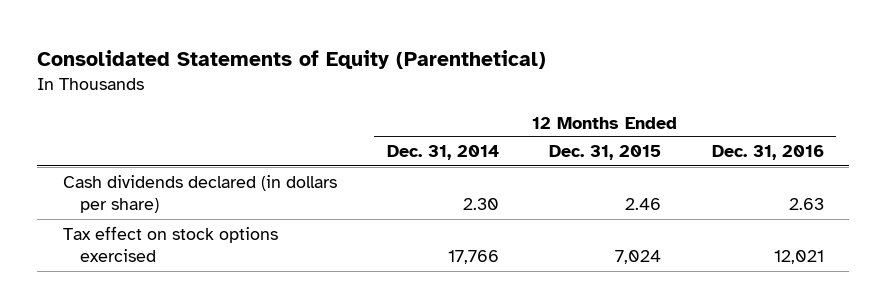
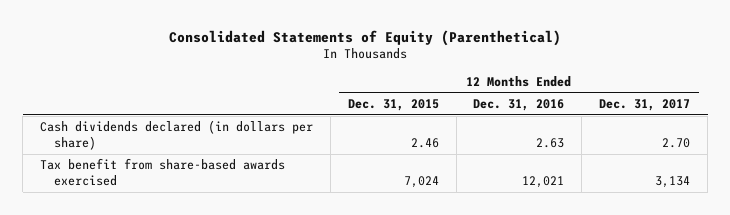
[386,145,499,161] Dec. 31, 2014 -> none
none -> [599,98,691,111] Dec. 31, 2017
[62,225,278,263] Tax effect on stock options exercised -> [39,158,285,187] Tax benefit from share-based awards exercised

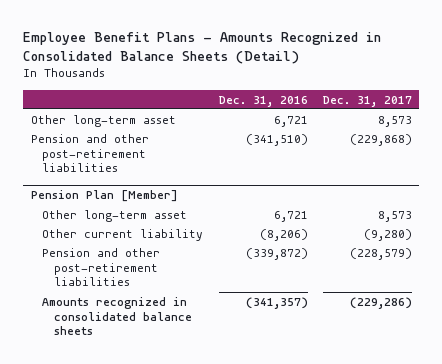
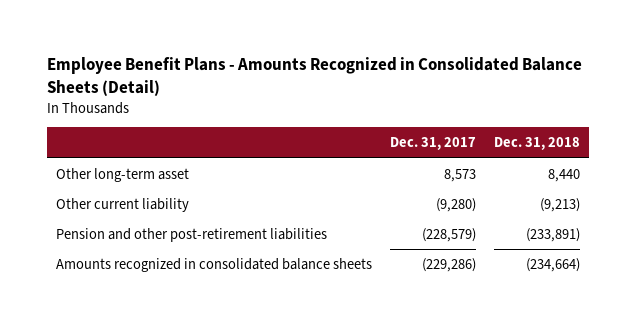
[218,95,308,107] Dec. 31, 2016 -> none
none -> [493,137,580,151] Dec. 31, 2018
[30,133,149,173] Pension and other post-retirement liabilities -> none
[30,190,178,203] Pension Plan [Member] -> none
[42,209,188,222] Other long-term asset -> none

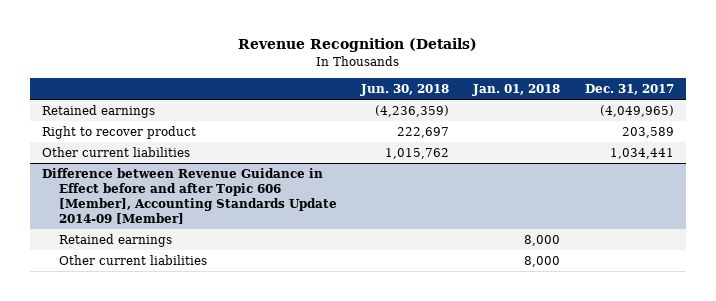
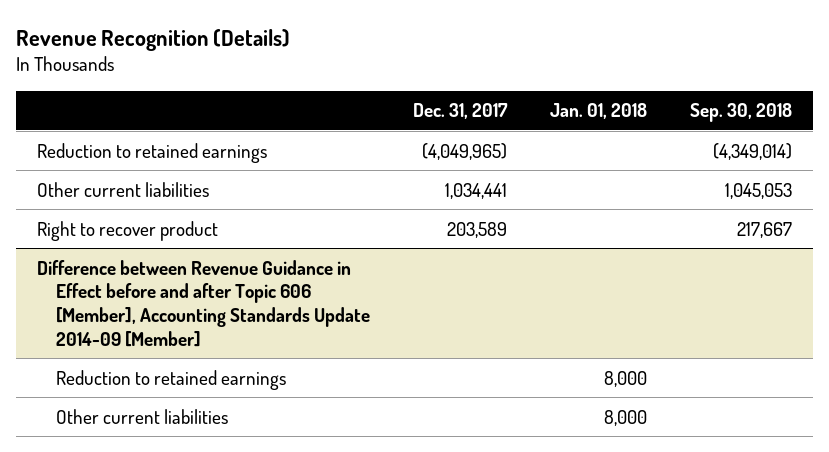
[360,83,450,96] Jun. 30, 2018 -> none
none -> [689,103,792,123] Sep. 30, 2018
[42,104,156,118] Retained earnings -> [37,142,268,163] Reduction to retained earnings
[42,125,197,139] Right to recover product -> [37,220,219,241] Right to recover product
[58,233,172,247] Retained earnings -> [56,369,287,390] Reduction to retained earnings

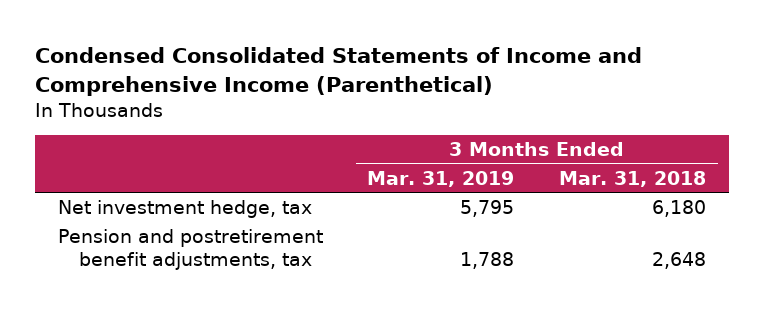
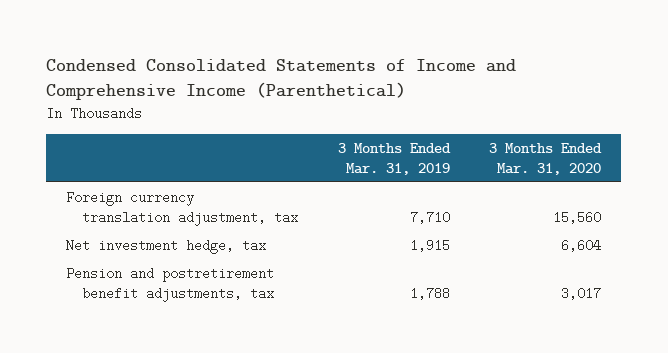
[559,170,707,187] Mar. 31, 2018 -> none
none -> [489,142,603,175] 3 Months Ended Mar. 31, 2020
none -> [66,190,298,227] Foreign currency translation adjustment, tax
[460,200,515,218] 5,795 -> [409,238,450,252] 1,915

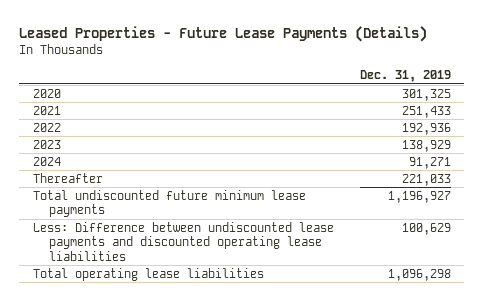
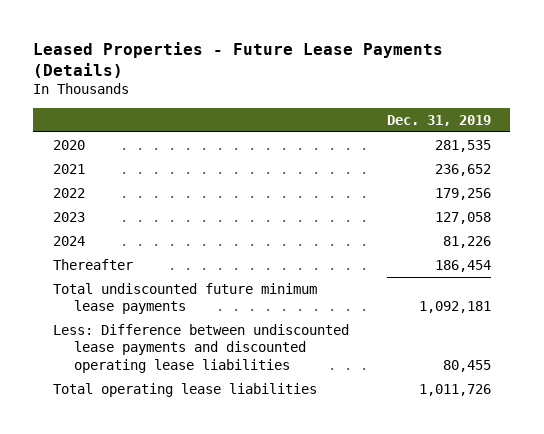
[401,88,451,101] 301,325 -> [435,139,492,152] 281,535
[401,105,451,118] 251,433 -> [435,163,492,176] 236,652
[401,122,451,135] 192,936 -> [435,187,492,200] 179,256
[401,139,451,152] 138,929 -> [435,211,492,224] 127,058
[408,156,451,169] 91,271 -> [443,235,492,248] 81,226
[401,173,451,186] 221,033 -> [435,259,492,272] 186,454
[387,190,451,203] 1,196,927 -> [419,301,492,314] 1,092,181
[401,222,451,235] 100,629 -> [443,359,492,372] 80,455
[387,268,451,281] 1,096,298 -> [419,383,492,396] 1,011,726

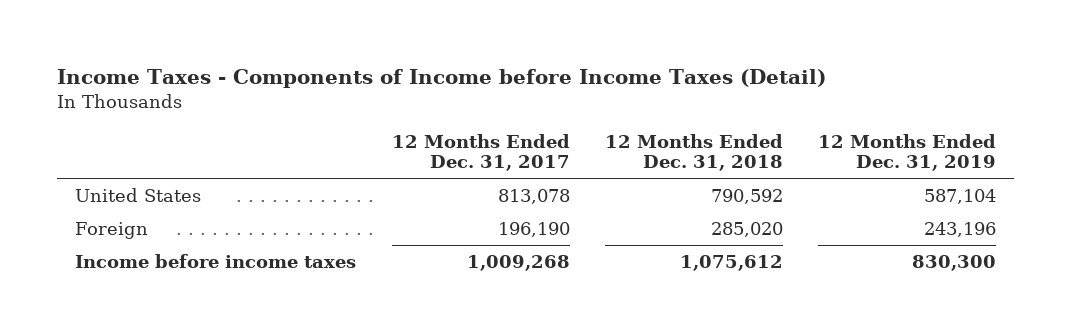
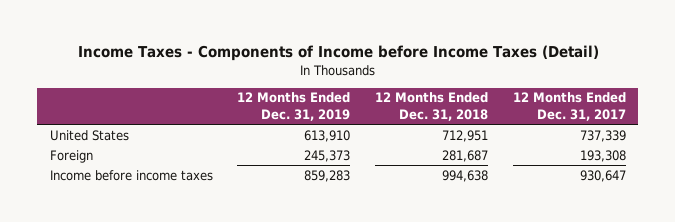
[497,188,570,204] 813,078 -> [579,129,626,142] 737,339
[710,188,783,204] 790,592 -> [442,129,489,142] 712,951
[924,188,997,204] 587,104 -> [304,129,351,142] 613,910
[497,221,570,237] 196,190 -> [579,149,626,162] 193,308
[710,221,783,237] 285,020 -> [442,149,489,162] 281,687
[924,221,997,237] 243,196 -> [304,149,351,162] 245,373
[466,254,570,271] 1,009,268 -> [579,169,626,182] 930,647
[679,254,783,271] 1,075,612 -> [442,169,489,182] 994,638
[912,254,997,271] 830,300 -> [304,169,351,182] 859,283

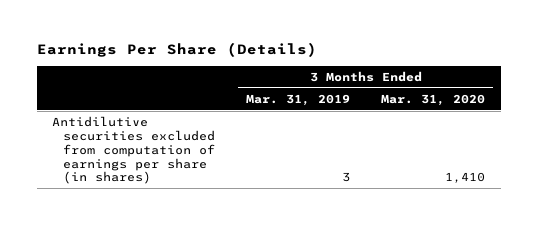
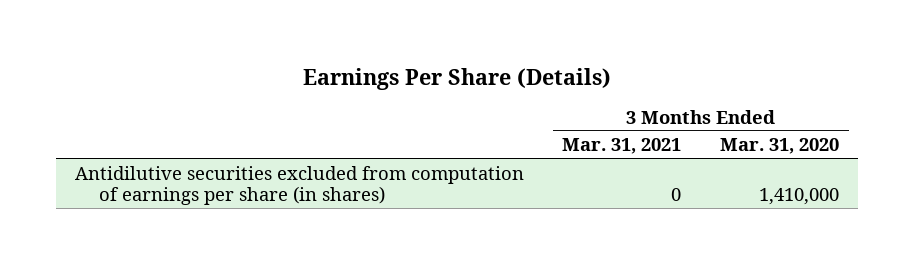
[246,93,351,106] Mar. 31, 2019 -> none
none -> [562,138,682,155] Mar. 31, 2021
[445,172,486,184] 1,410 -> [758,188,839,206] 1,410,000

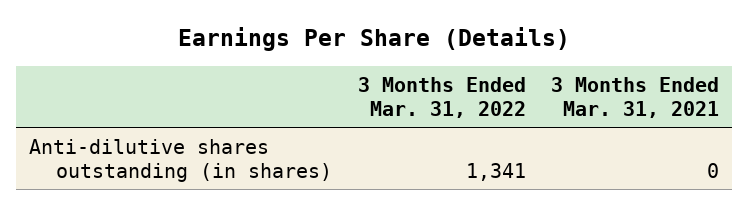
[719,138,839,155] Mar. 31, 2020 -> none
none -> [357,77,526,118] 3 Months Ended Mar. 31, 2022
[74,165,524,206] Antidilutive securities excluded from computation of earnings per share (in shares) -> [28,139,333,182] Anti-dilutive shares outstanding (in shares)

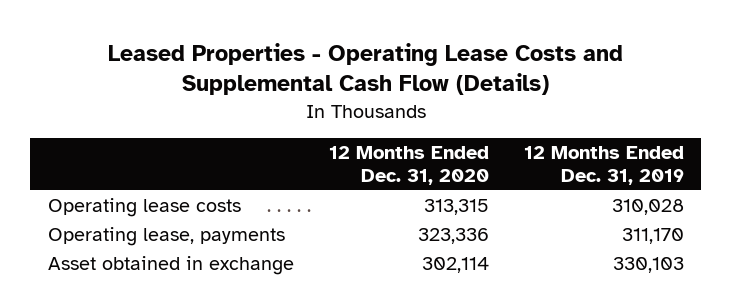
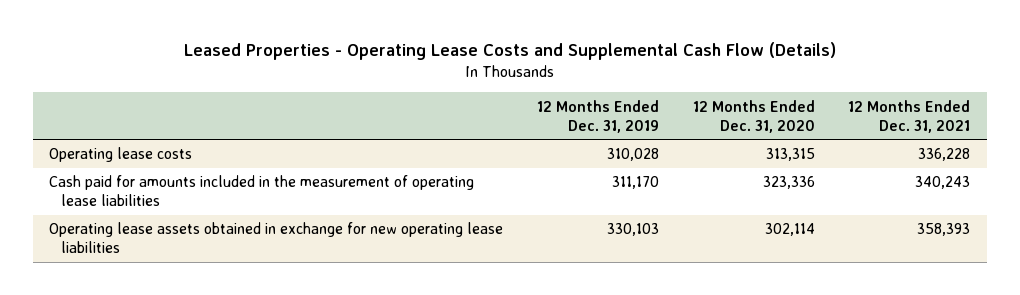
none -> [848,99,971,133] 12 Months Ended Dec. 31, 2021
[47,227,285,247] Operating lease, payments -> [49,175,475,207] Cash paid for amounts included in the measurement of operating lease liabilities
[47,256,294,276] Asset obtained in exchange -> [49,222,504,254] Operating lease assets obtained in exchange for new operating lease liabilities

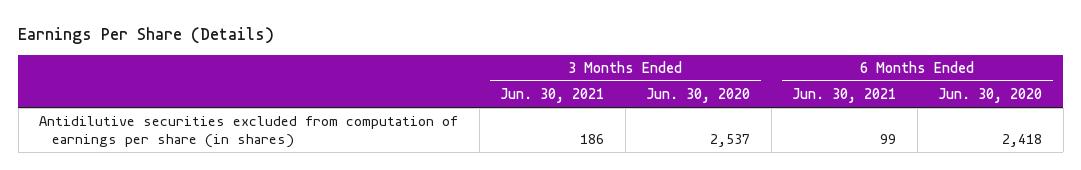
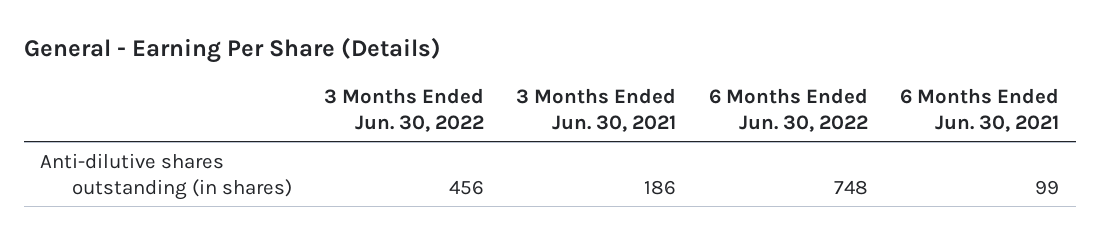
[18,27,275,45] Earnings Per Share (Details) -> [24,37,442,64] General - Earning Per Share (Details)
[646,87,751,103] Jun. 30, 2020 -> none
[938,87,1043,103] Jun. 30, 2020 -> none
none -> [323,87,484,132] 3 Months Ended Jun. 30, 2022
none -> [708,87,868,132] 6 Months Ended Jun. 30, 2022
[39,116,459,149] Antidilutive securities excluded from computation of earnings per share (in shares) -> [40,152,292,200] Anti-dilutive shares outstanding (in shares)

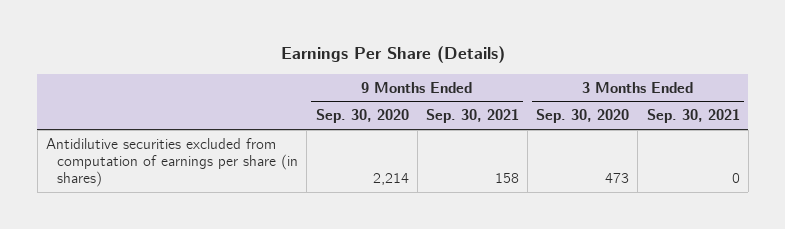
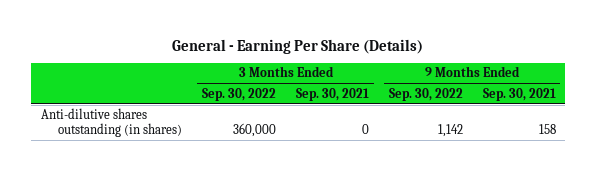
[280,46,505,64] Earnings Per Share (Details) -> [172,38,424,54] General - Earning Per Share (Details)
[315,109,409,124] Sep. 30, 2020 -> none
[536,109,630,124] Sep. 30, 2020 -> none
none -> [202,87,277,101] Sep. 30, 2022
none -> [388,87,463,101] Sep. 30, 2022
[45,137,299,188] Antidilutive securities excluded from computation of earnings per share (in shares) -> [41,108,183,137] Anti-dilutive shares outstanding (in shares)

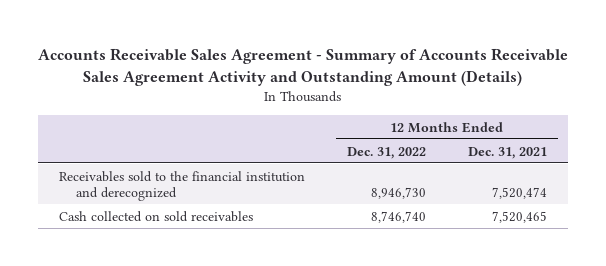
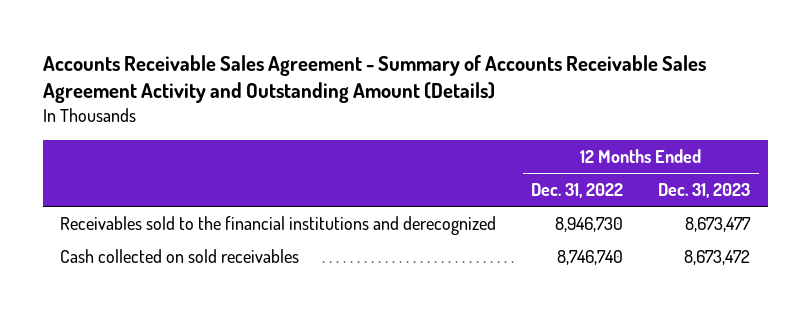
[468,146,548,159] Dec. 31, 2021 -> none
none -> [658,183,751,199] Dec. 31, 2023
[58,170,305,201] Receivables sold to the financial institution and derecognized -> [60,216,497,236] Receivables sold to the financial institutions and derecognized

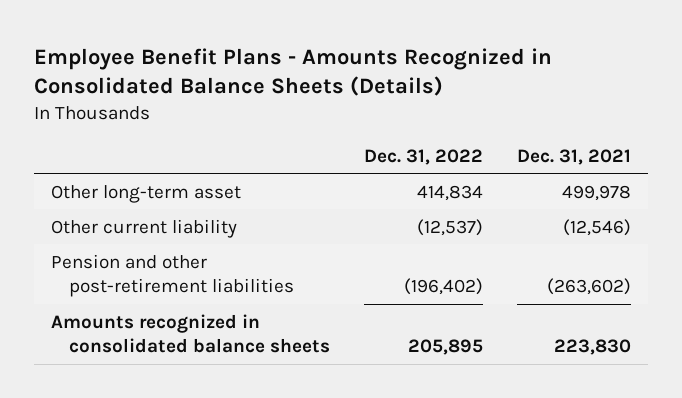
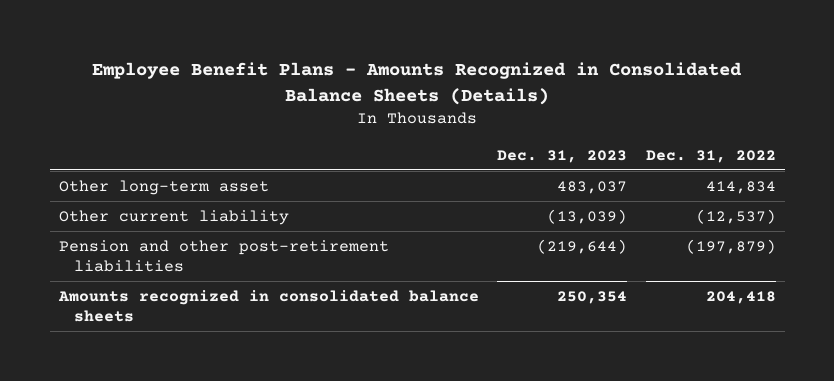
[516,148,631,165] Dec. 31, 2021 -> none
none -> [497,149,628,163] Dec. 31, 2023
[404,277,484,295] (196,402) -> [685,238,776,254] (197,879)
[408,338,484,355] 205,895 -> [705,290,776,304] 204,418

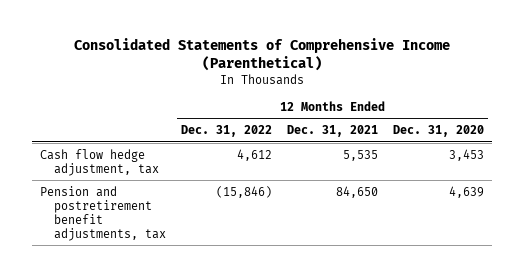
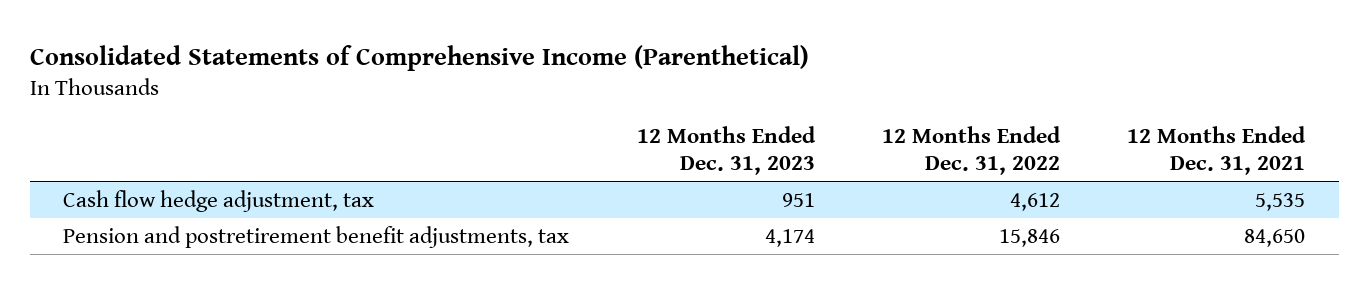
[393,125,485,138] Dec. 31, 2020 -> none
none -> [636,125,816,176] 12 Months Ended Dec. 31, 2023
[215,185,272,198] (15,846) -> [998,228,1060,247] 15,846

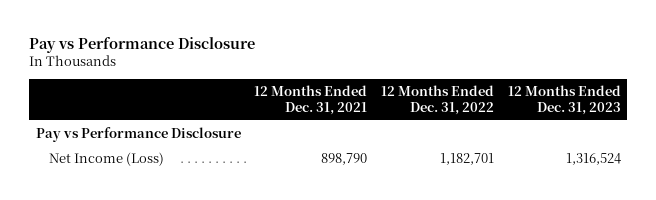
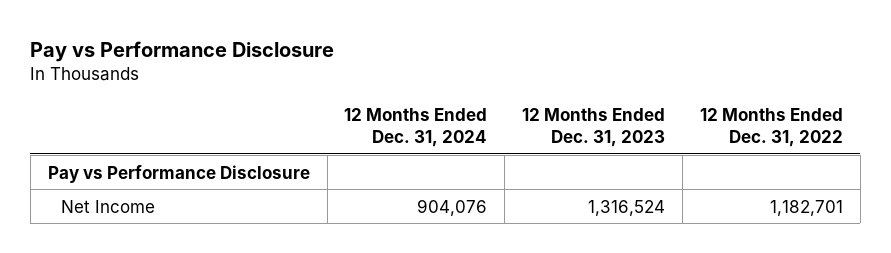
[254,84,368,116] 12 Months Ended Dec. 31, 2021 -> none
none -> [344,108,488,148] 12 Months Ended Dec. 31, 2024
[49,151,165,166] Net Income (Loss) -> [60,199,155,213] Net Income

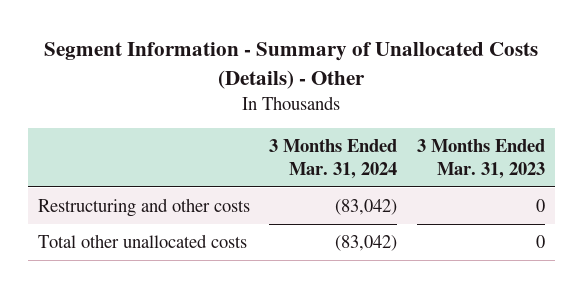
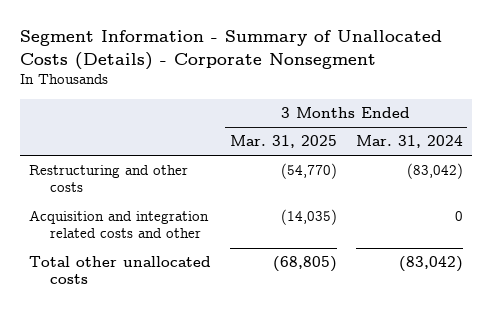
[44,42,539,89] Segment Information - Summary of Unallocated Costs (Details) - Other -> [19,30,442,70] Segment Information - Summary of Unallocated Costs (Details) - Corporate Nonsegment
[416,139,545,179] 3 Months Ended Mar. 31, 2023 -> none
none -> [229,135,337,149] Mar. 31, 2025
none -> [29,210,210,239] Acquisition and integration related costs and other

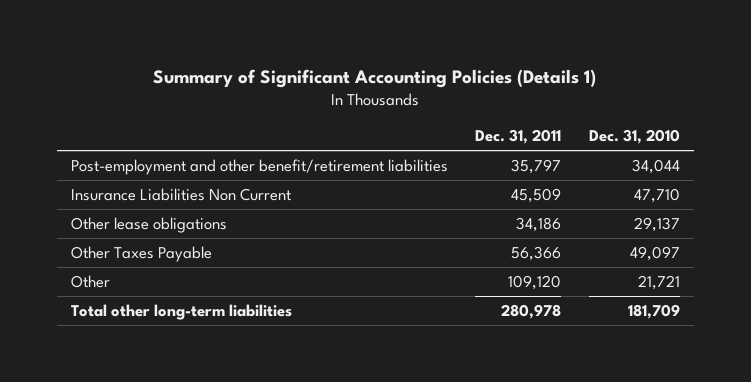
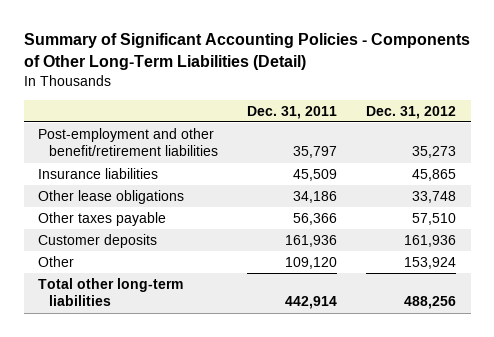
[153,68,597,88] Summary of Significant Accounting Policies (Details 1) -> [23,33,470,70] Summary of Significant Accounting Policies - Components of Other Long-Term Liabilities (Detail)
[588,129,680,145] Dec. 31, 2010 -> none
none -> [366,105,457,119] Dec. 31, 2012
[70,187,291,201] Insurance Liabilities Non Current -> [38,167,159,179] Insurance liabilities
[70,245,212,262] Other Taxes Payable -> [38,211,167,226] Other taxes payable
none -> [38,233,158,248] Customer deposits
[501,303,562,319] 280,978 -> [284,296,337,310] 442,914

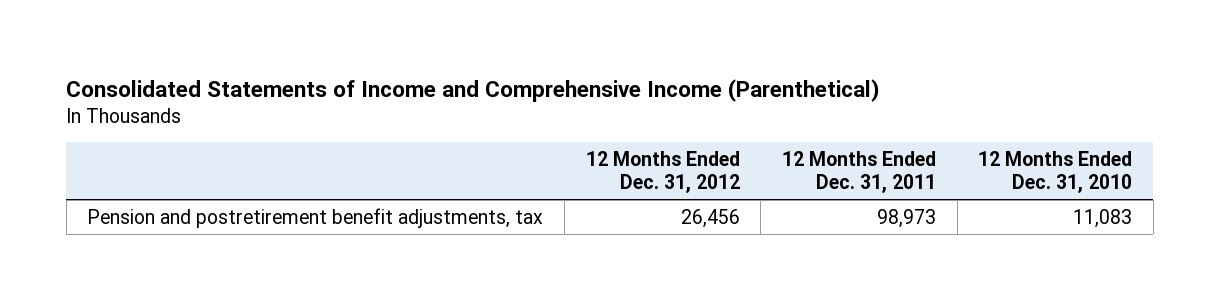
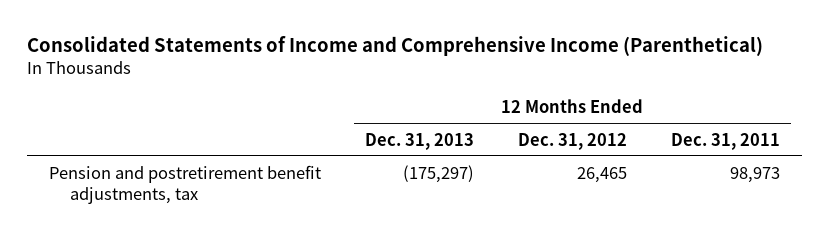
[978,151,1133,194] 12 Months Ended Dec. 31, 2010 -> none
none -> [364,132,474,150] Dec. 31, 2013
[680,209,740,229] 26,456 -> [576,167,627,184] 26,465

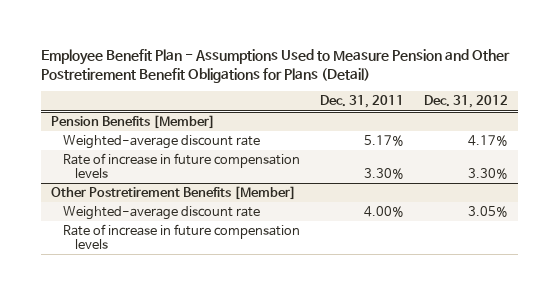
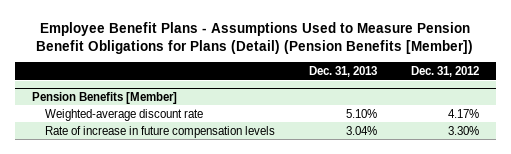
[41,49,511,84] Employee Benefit Plan - Assumptions Used to Measure Pension and Other Postretirement Benefit Obligations for Plans (Detail) -> [36,21,474,54] Employee Benefit Plans - Assumptions Used to Measure Pension Benefit Obligations for Plans (Detail) (Pension Benefits [Member])
[320,95,405,109] Dec. 31, 2011 -> none
none -> [309,66,378,78] Dec. 31, 2013
[51,185,297,200] Other Postretirement Benefits [Member] -> none
[63,205,261,220] Weighted-average discount rate -> none
[63,223,301,250] Rate of increase in future compensation levels -> none

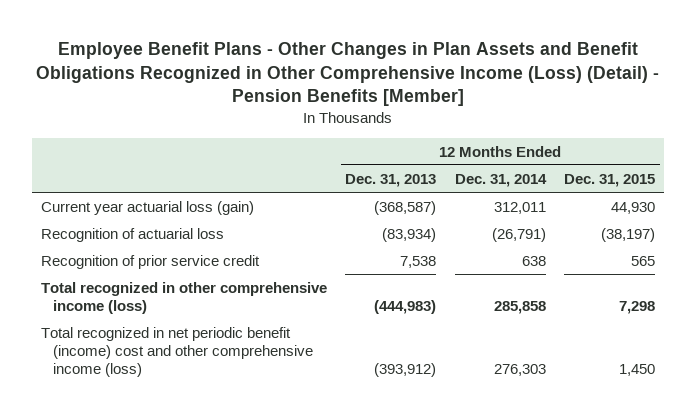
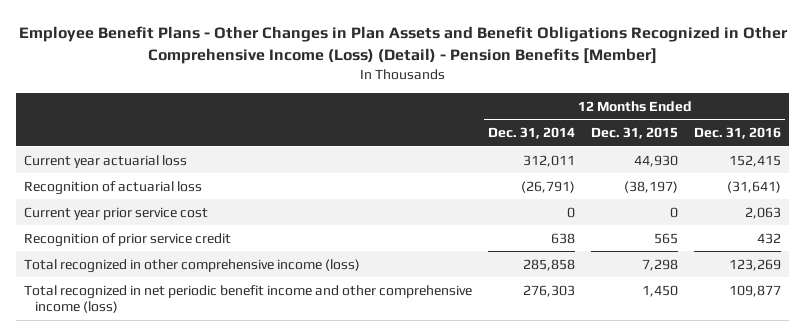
[345,173,437,187] Dec. 31, 2013 -> none
none -> [694,127,782,140] Dec. 31, 2016
[41,200,255,215] Current year actuarial loss (gain) -> [24,154,188,168] Current year actuarial loss
none -> [24,206,209,220] Current year prior service cost
[41,326,313,378] Total recognized in net periodic benefit (income) cost and other comprehensive income (loss) -> [24,284,473,314] Total recognized in net periodic benefit income and other comprehensive income (loss)

